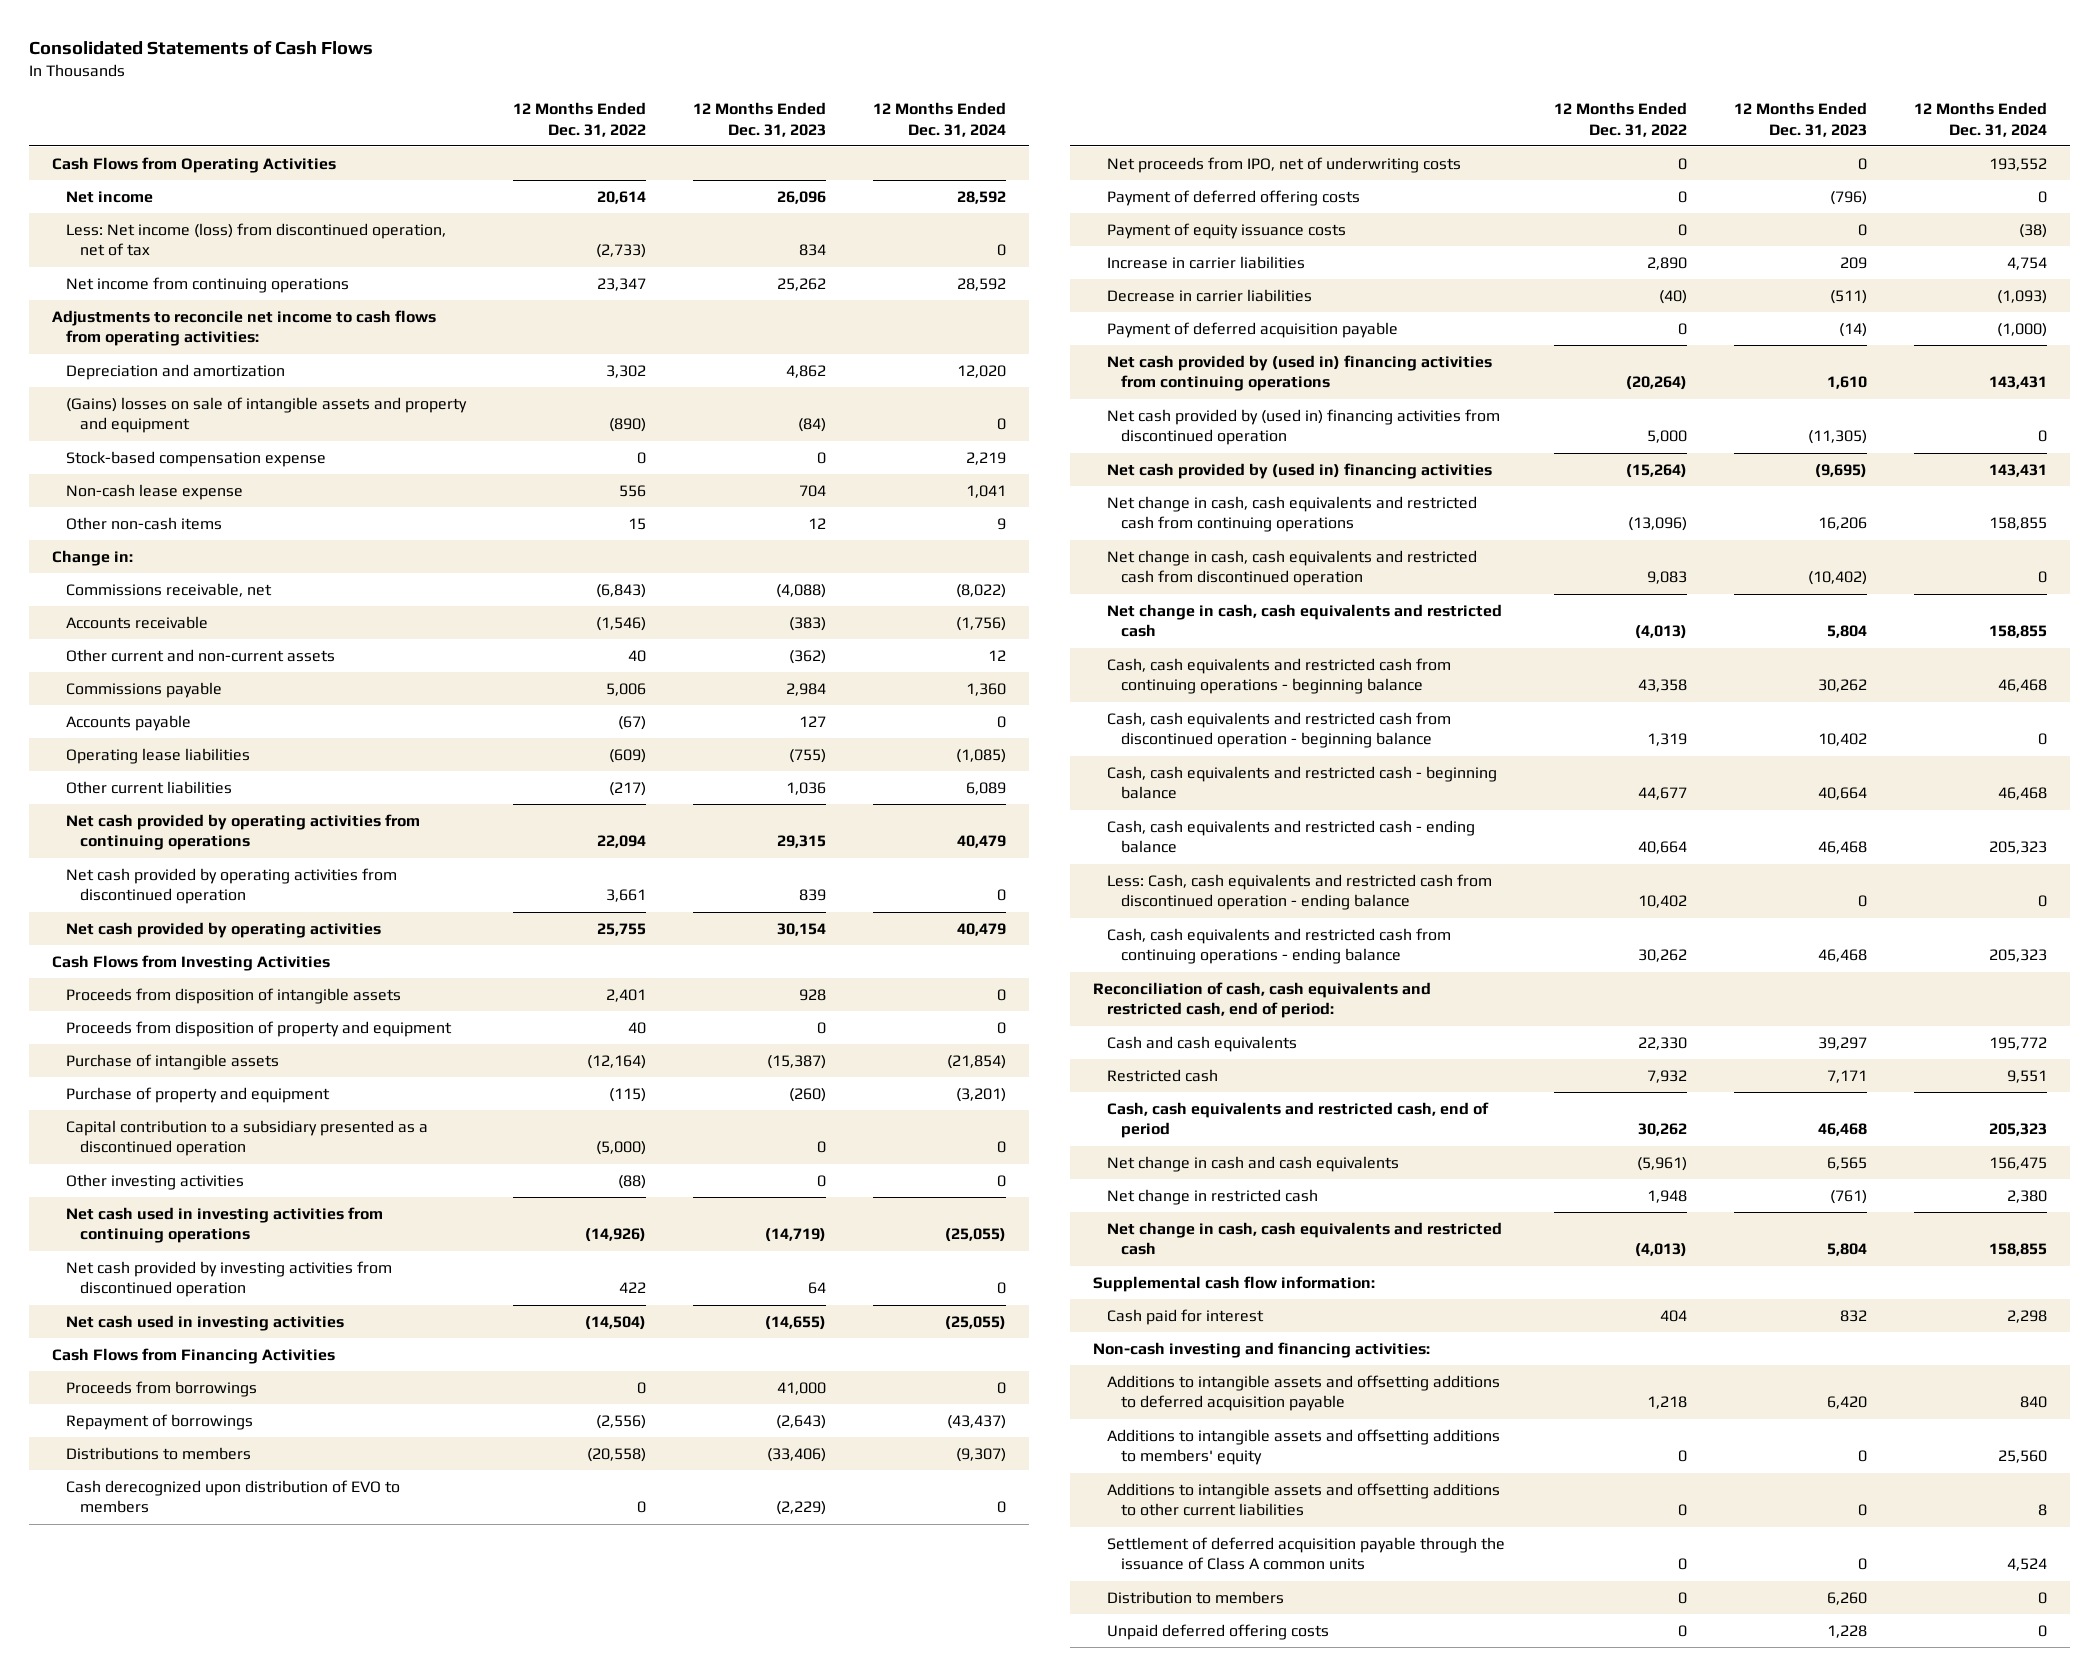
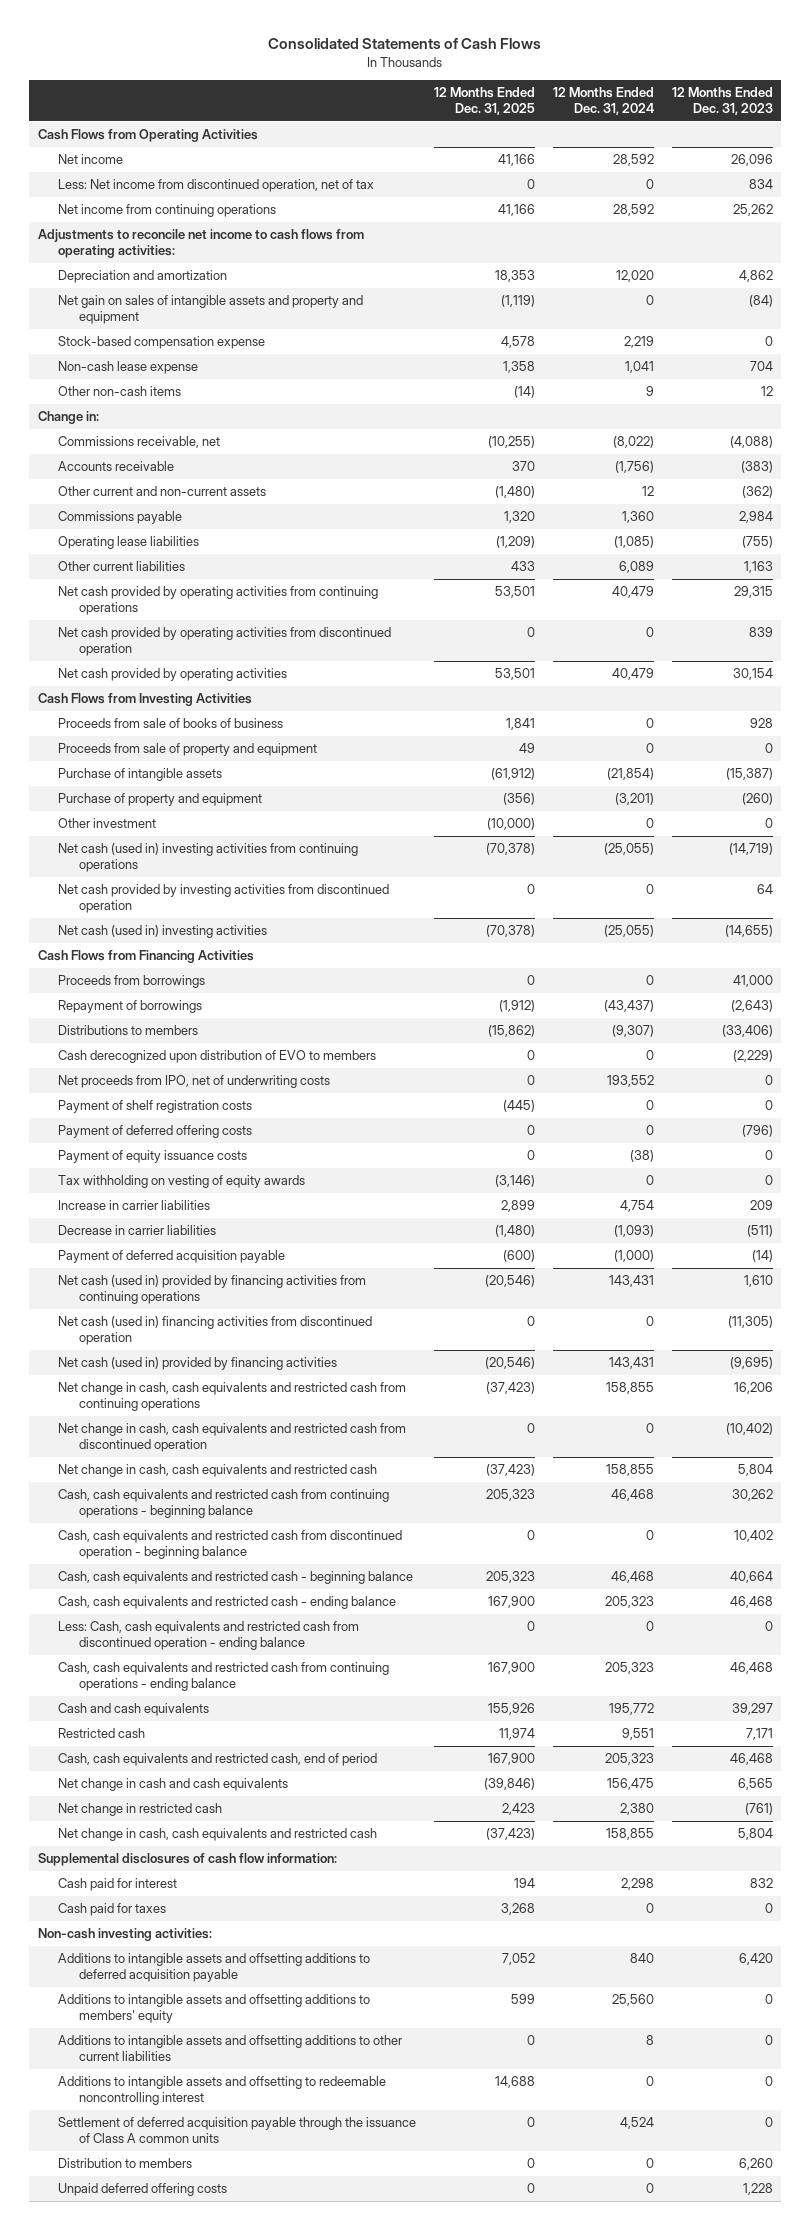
[513,101,647,137] 12 Months Ended Dec. 31, 2022 -> none
none -> [434,86,536,115] 12 Months Ended Dec. 31, 2025
[66,222,447,257] Less: Net income (loss) from discontinued operation, net of tax -> [58,179,375,193] Less: Net income from discontinued operation, net of tax
[66,396,468,434] (Gains) losses on sale of intangible assets and property and equipment -> [58,295,364,325] Net gain on sales of intangible assets and property and equipment
[66,714,192,731] Accounts payable -> none
[785,781,826,795] 1,036 -> [743,561,773,574] 1,163
[66,987,402,1004] Proceeds from disposition of intangible assets -> [58,718,284,729] Proceeds from sale of books of business
[66,1020,453,1037] Proceeds from disposition of property and equipment -> [58,743,318,757] Proceeds from sale of property and equipment
[66,1119,429,1157] Capital contribution to a subsidiary presented as a discontinued operation -> none
[66,1173,245,1190] Other investing activities -> [58,818,157,829] Other investment
[66,1206,384,1244] Net cash used in investing activities from continuing operations -> [58,843,359,873] Net cash (used in) investing activities from continuing operations
[66,1314,345,1331] Net cash used in investing activities -> [58,925,268,939] Net cash (used in) investing activities
none -> [58,1100,253,1114] Payment of shelf registration costs
none -> [58,1175,306,1189] Tax withholding on vesting of equity awards
[1107,354,1493,392] Net cash provided by (used in) financing activities from continuing operations -> [58,1275,367,1305] Net cash (used in) provided by financing activities from continuing operations
[1107,408,1501,446] Net cash provided by (used in) financing activities from discontinued operation -> [58,1316,373,1346] Net cash (used in) financing activities from discontinued operation
[1107,462,1493,479] Net cash provided by (used in) financing activities -> [58,1357,338,1371] Net cash (used in) provided by financing activities
[1093,981,1432,1019] Reconciliation of cash, cash equivalents and restricted cash, end of period: -> none
[1093,1275,1376,1292] Supplemental cash flow information: -> [38,1853,338,1867] Supplemental disclosures of cash flow information:
none -> [58,1903,167,1917] Cash paid for taxes
[1093,1341,1431,1358] Non-cash investing and financing activities: -> [38,1928,213,1942] Non-cash investing activities:
none -> [58,2076,387,2106] Additions to intangible assets and offsetting to redeemable noncontrolling interest

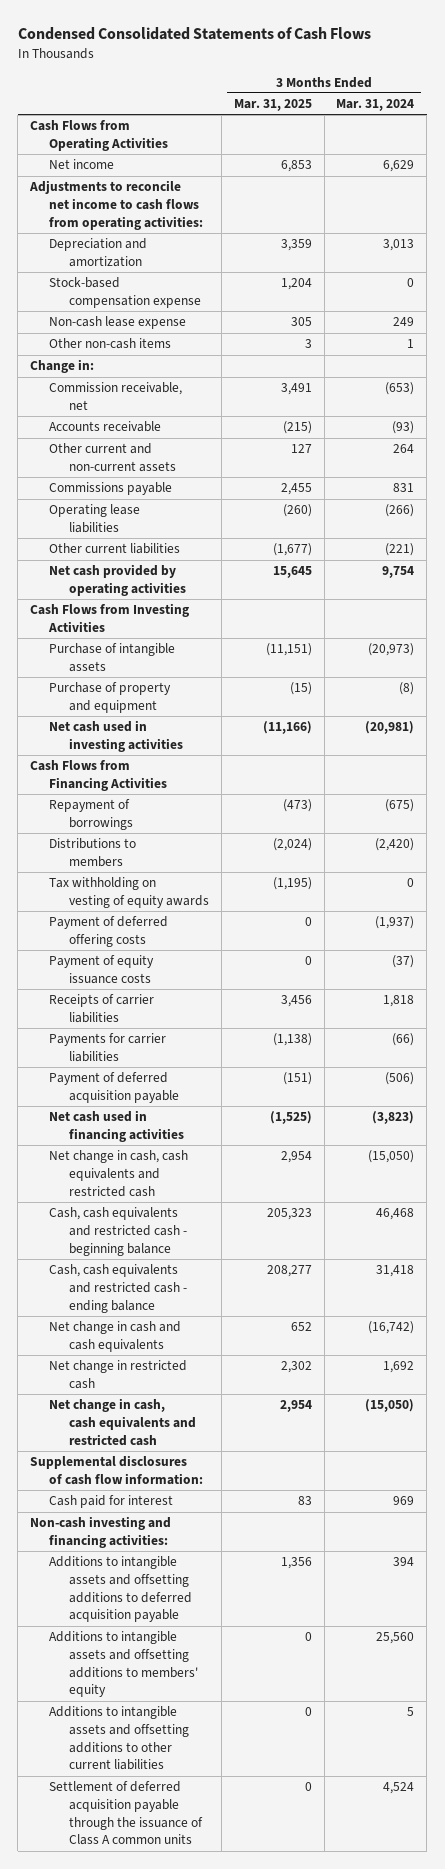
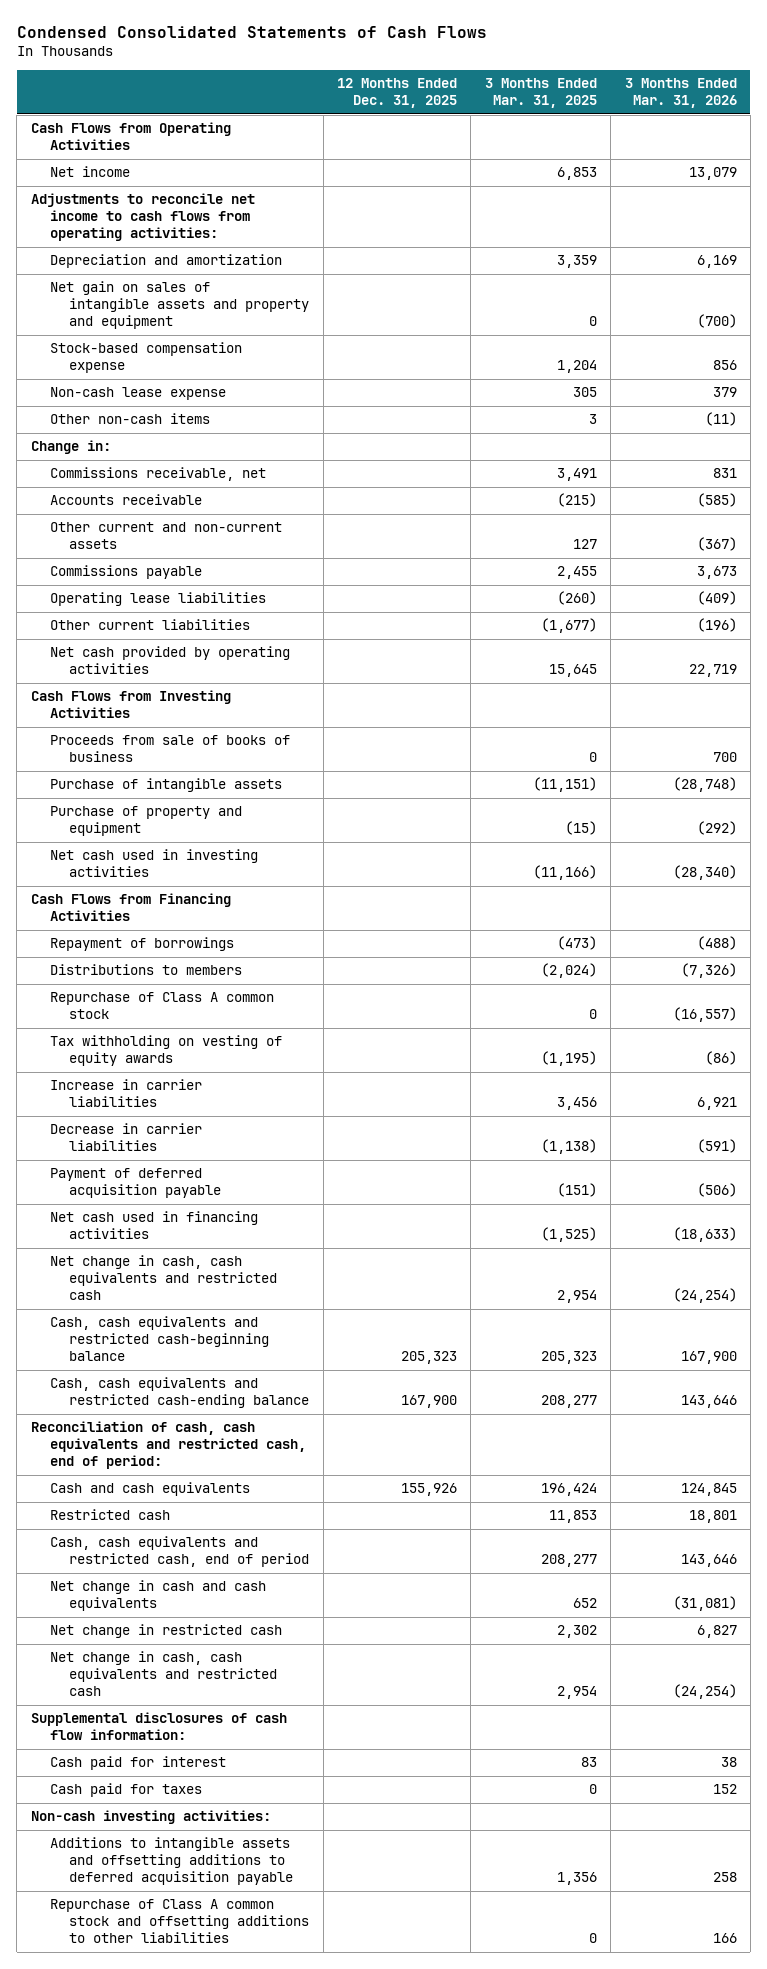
[336,99,415,112] Mar. 31, 2024 -> none
none -> [337,78,458,109] 12 Months Ended Dec. 31, 2025
none -> [624,78,737,109] 3 Months Ended Mar. 31, 2026
none -> [50,281,310,330] Net gain on sales of intangible assets and property and equipment
[49,382,183,410] Commission receivable, net -> [50,467,267,482] Commissions receivable, net
none -> [50,735,291,763] Proceeds from sale of books of business
none -> [50,992,275,1020] Repurchase of Class A common stock
[49,916,169,947] Payment of deferred offering costs -> none
[49,955,155,984] Payment of equity issuance costs -> none
[49,994,155,1023] Receipts of carrier liabilities -> [50,1079,203,1108] Increase in carrier liabilities
[49,1033,167,1062] Payments for carrier liabilities -> [50,1123,203,1152] Decrease in carrier liabilities
[49,1207,187,1256] Cash, cash equivalents and restricted cash - beginning balance -> [50,1316,270,1362] Cash, cash equivalents and restricted cash-beginning balance
[49,1264,187,1313] Cash, cash equivalents and restricted cash - ending balance -> [50,1377,310,1409] Cash, cash equivalents and restricted cash-ending balance
none -> [30,1421,307,1470] Reconciliation of cash, cash equivalents and restricted cash, end of period:
none -> [50,1482,251,1497] Cash and cash equivalents
none -> [50,1509,171,1521] Restricted cash
none -> [50,1536,310,1568] Cash, cash equivalents and restricted cash, end of period
none -> [50,1783,203,1798] Cash paid for taxes
[30,1516,172,1548] Non-cash investing and financing activities: -> [30,1810,271,1825] Non-cash investing activities:
[49,1631,198,1698] Additions to intangible assets and offsetting additions to members' equity -> none
[49,1706,189,1771] Additions to intangible assets and offsetting additions to other current liabilities -> none
[49,1781,203,1846] Settlement of deferred acquisition payable through the issuance of Class A common units -> none
none -> [50,1899,310,1944] Repurchase of Class A common stock and offsetting additions to other liabilities

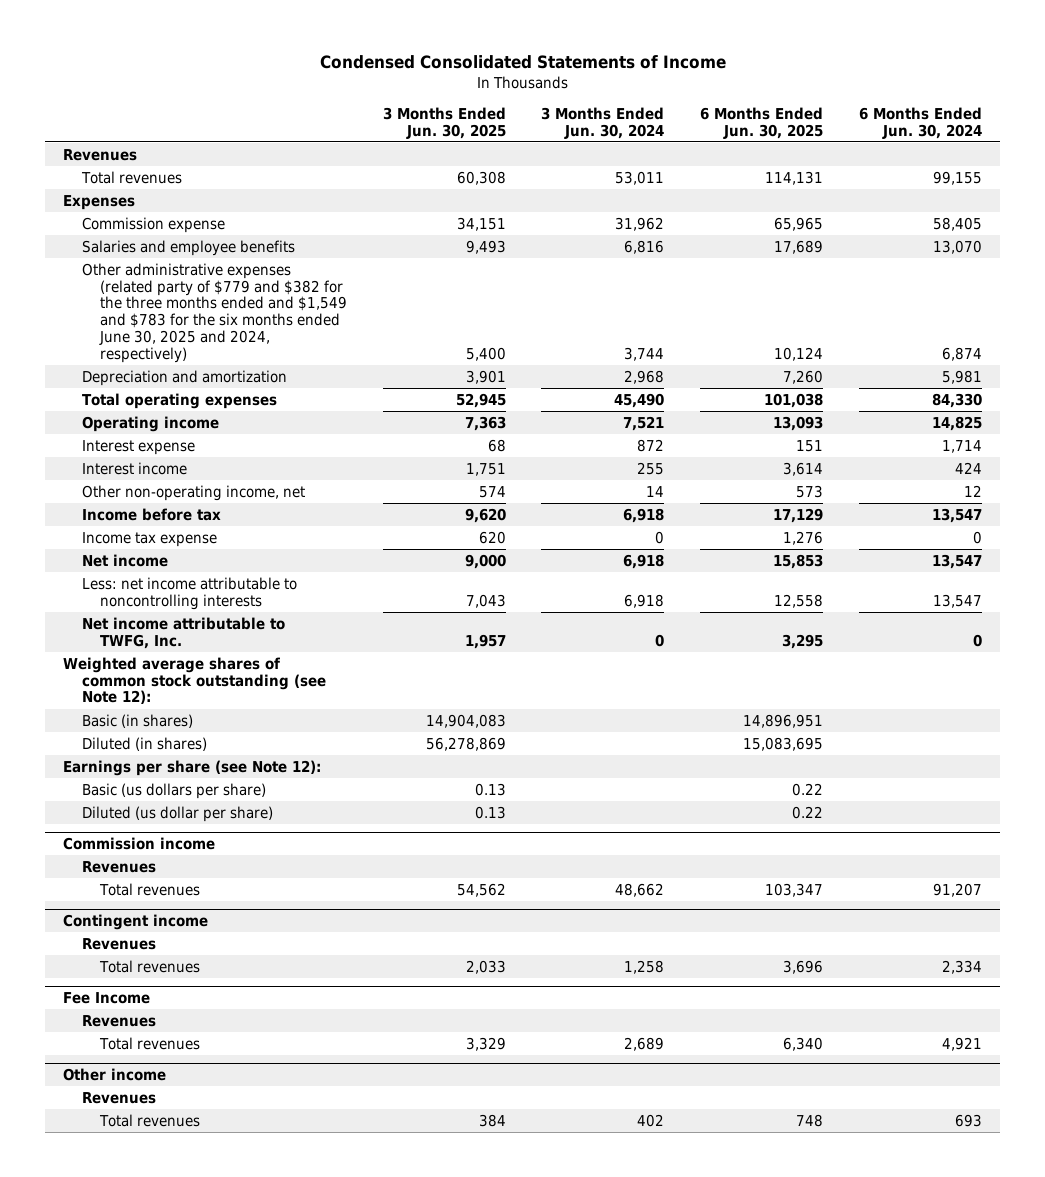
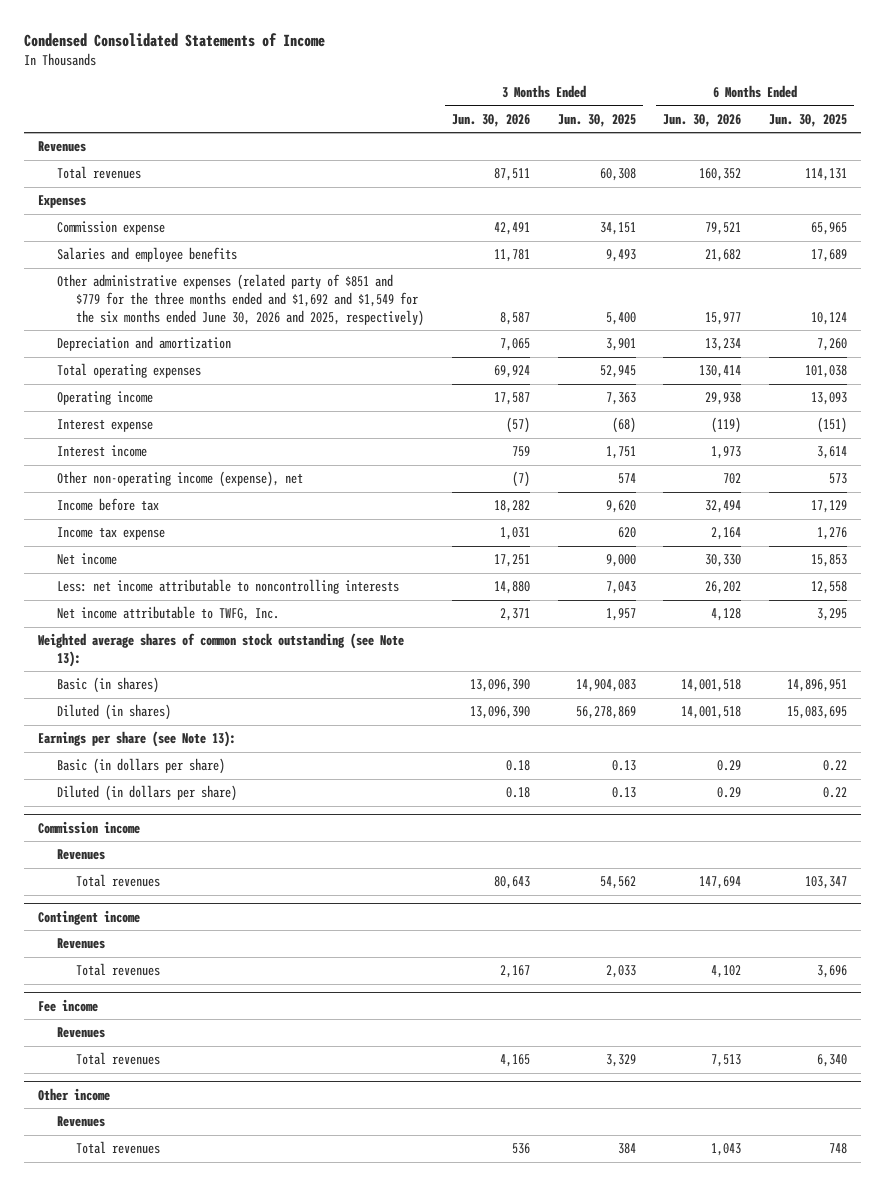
[541,106,665,139] 3 Months Ended Jun. 30, 2024 -> none
[858,106,982,139] 6 Months Ended Jun. 30, 2024 -> none
none -> [452,113,531,127] Jun. 30, 2026
none -> [663,113,742,127] Jun. 30, 2026
[81,262,347,363] Other administrative expenses (related party of $779 and $382 for the three months ended and $1,549 and $783 for the six months ended June 30, 2025 and 2024, respectively) -> [57,274,425,326] Other administrative expenses (related party of $851 and $779 for the three months ended and $1,692 and $1,549 for the six months ended June 30, 2026 and 2025, respectively)
[487,438,506,452] 68 -> [611,417,636,434] (68)
[796,439,824,452] 151 -> [817,417,848,434] (151)
[81,484,305,501] Other non-operating income, net -> [57,471,304,488] Other non-operating income (expense), net
[63,656,326,705] Weighted average shares of common stock outstanding (see Note 12): -> [37,633,404,667] Weighted average shares of common stock outstanding (see Note 13):
[63,759,322,776] Earnings per share (see Note 12): -> [37,731,236,748] Earnings per share (see Note 13):
[81,782,266,799] Basic (us dollars per share) -> [57,758,226,775] Basic (in dollars per share)
[81,805,273,822] Diluted (us dollar per share) -> [57,785,238,802] Diluted (in dollars per share)
[63,992,151,1005] Fee Income -> [37,999,98,1013] Fee income

